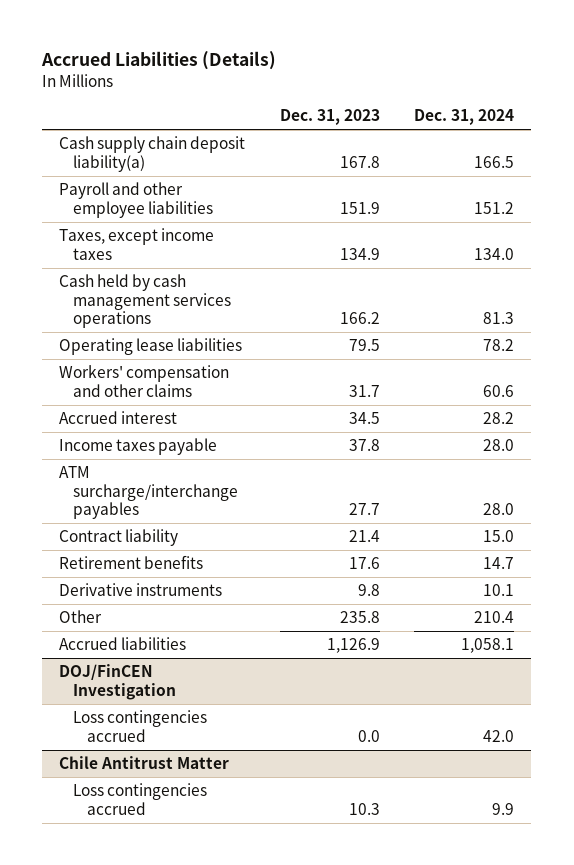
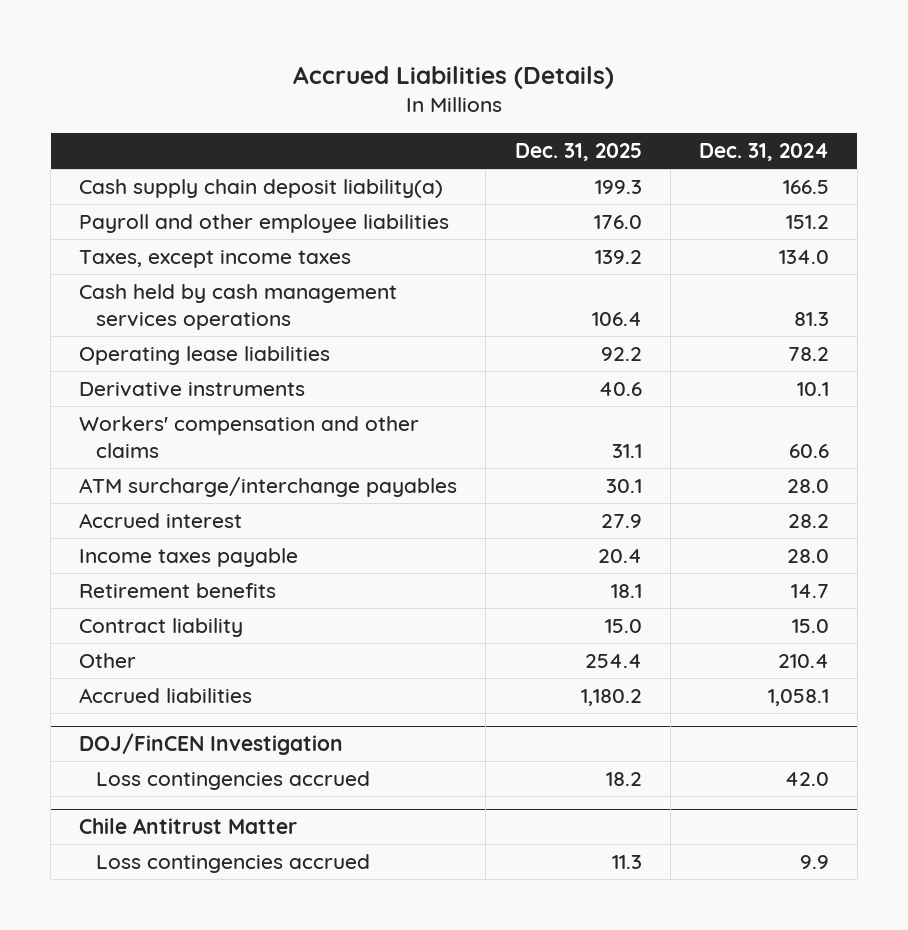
[279,109,380,126] Dec. 31, 2023 -> none
none -> [514,143,642,162] Dec. 31, 2025
[59,583,223,597] Derivative instruments -> [79,381,306,397] Derivative instruments
[59,466,239,519] ATM surcharge/interchange payables -> [79,476,458,497] ATM surcharge/interchange payables
[59,529,179,547] Contract liability -> [79,617,244,637] Contract liability

